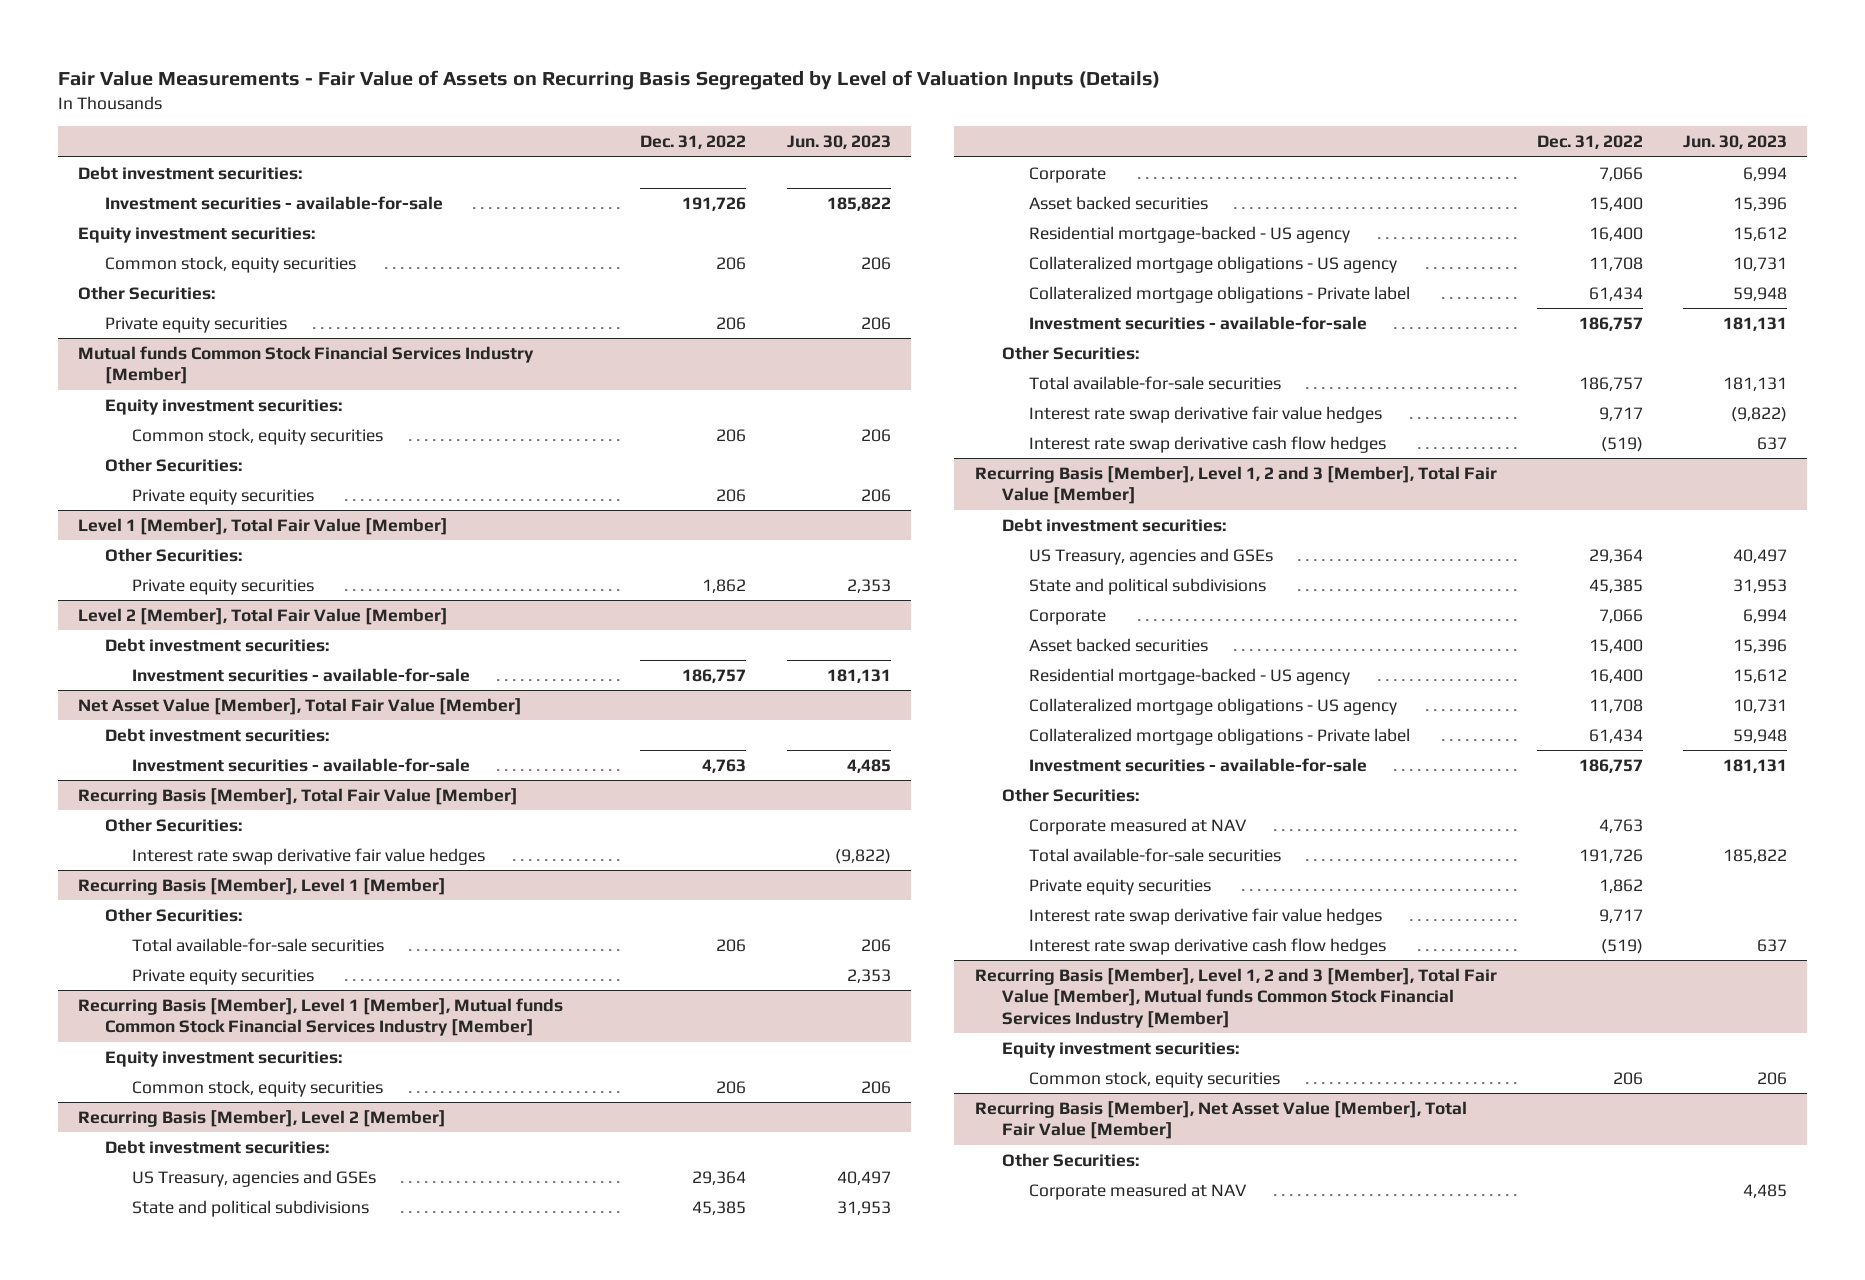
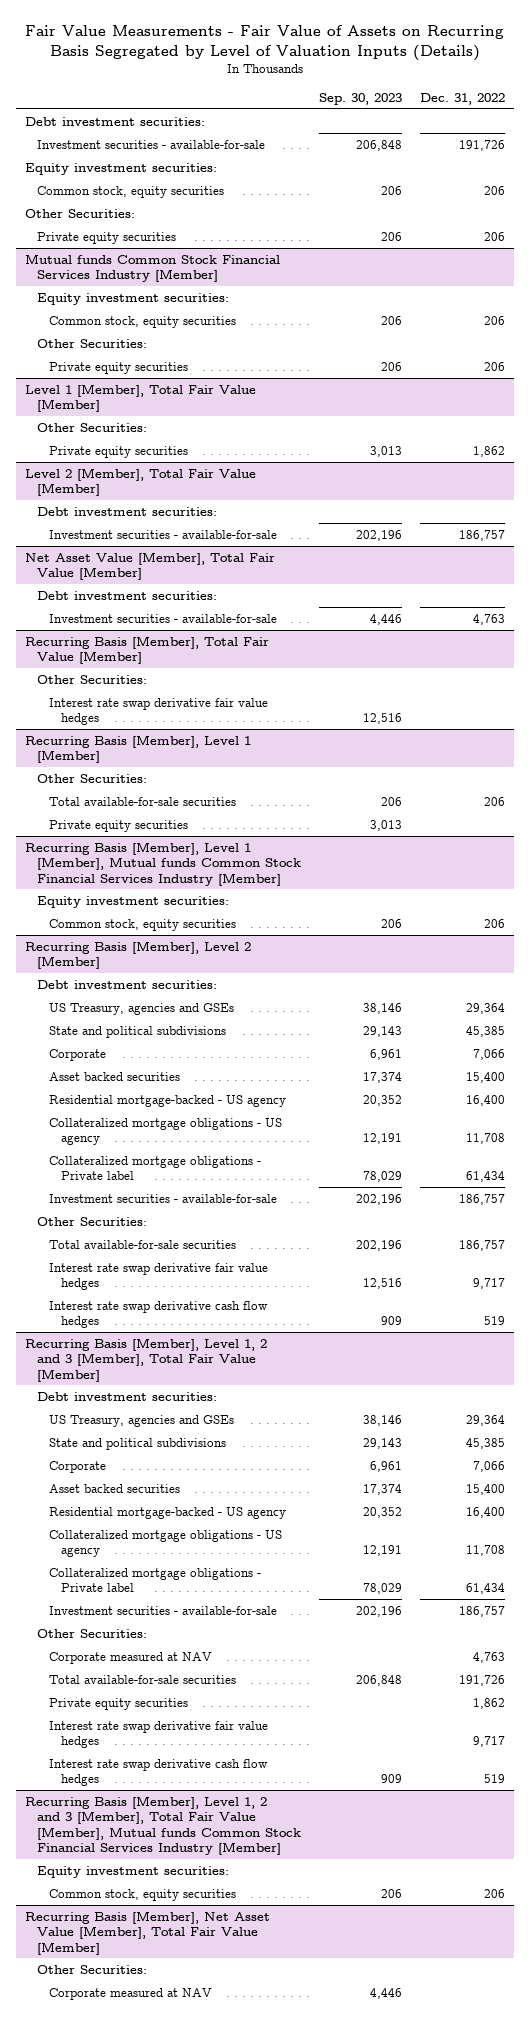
[786,135,891,150] Jun. 30, 2023 -> none
none -> [318,92,402,105] Sep. 30, 2023
[1600,436,1643,452] (519) -> [484,1316,506,1326] 519
[1600,938,1643,954] (519) -> [484,1774,506,1784] 519

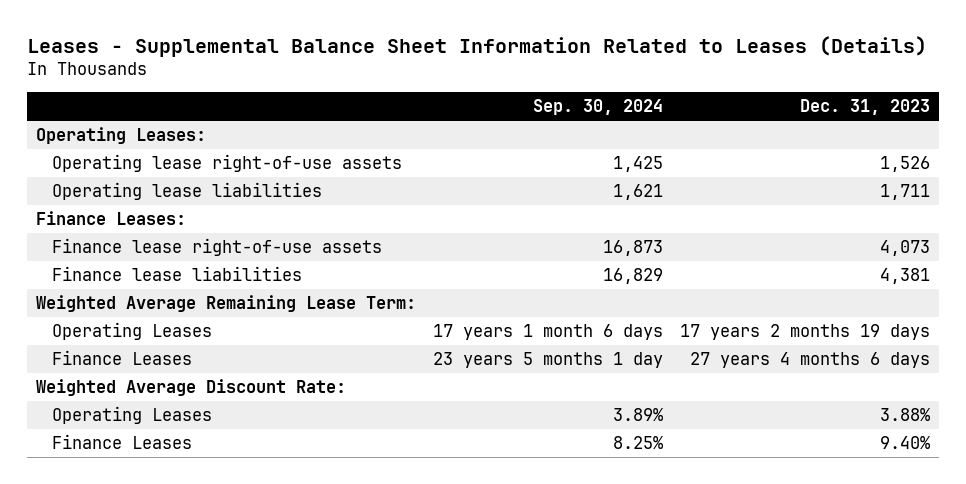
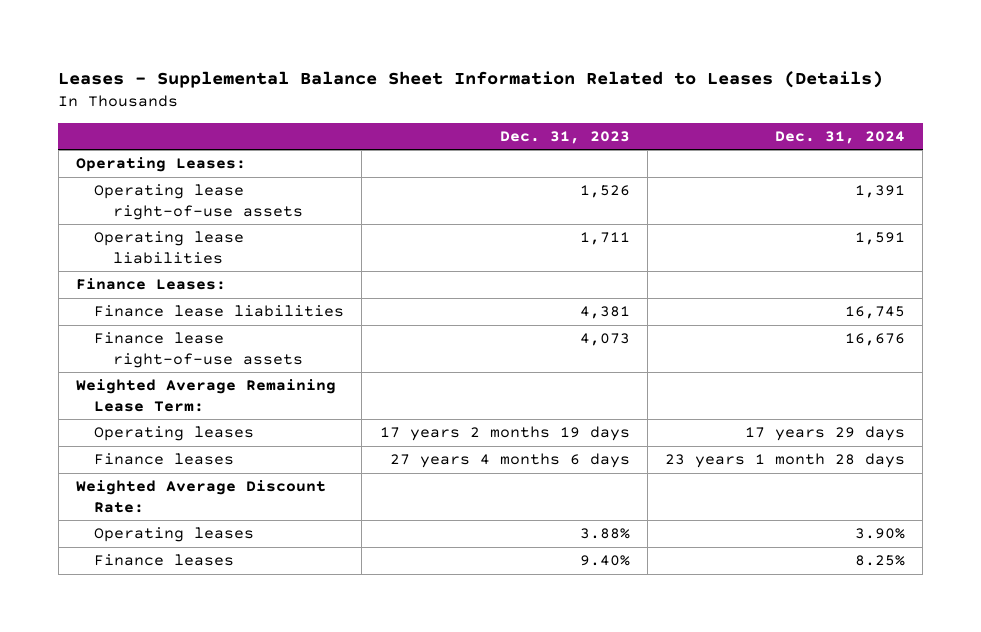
[532,99,663,116] Sep. 30, 2024 -> none
none -> [774,131,905,145] Dec. 31, 2024
[52,238,383,257] Finance lease right-of-use assets -> [94,332,303,368] Finance lease right-of-use assets
[52,322,213,341] Operating Leases -> [94,426,255,442] Operating leases
[52,350,193,366] Finance Leases -> [94,453,235,466] Finance leases
[52,406,213,425] Operating Leases -> [94,527,255,543] Operating leases
[52,434,193,450] Finance Leases -> [94,554,235,567] Finance leases

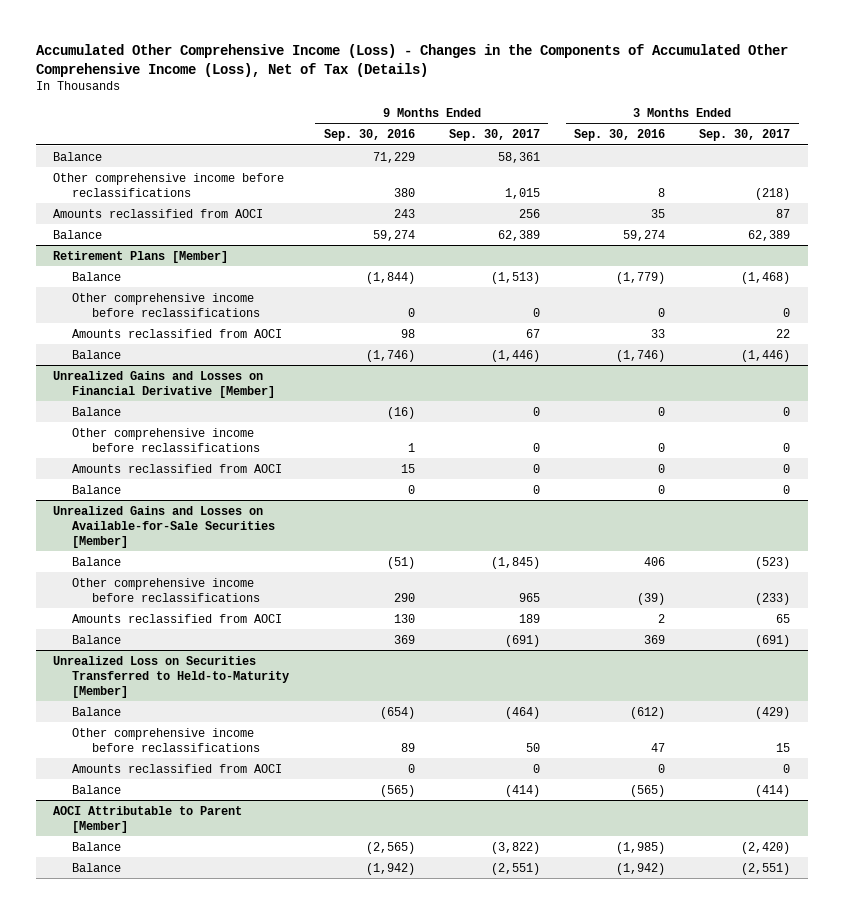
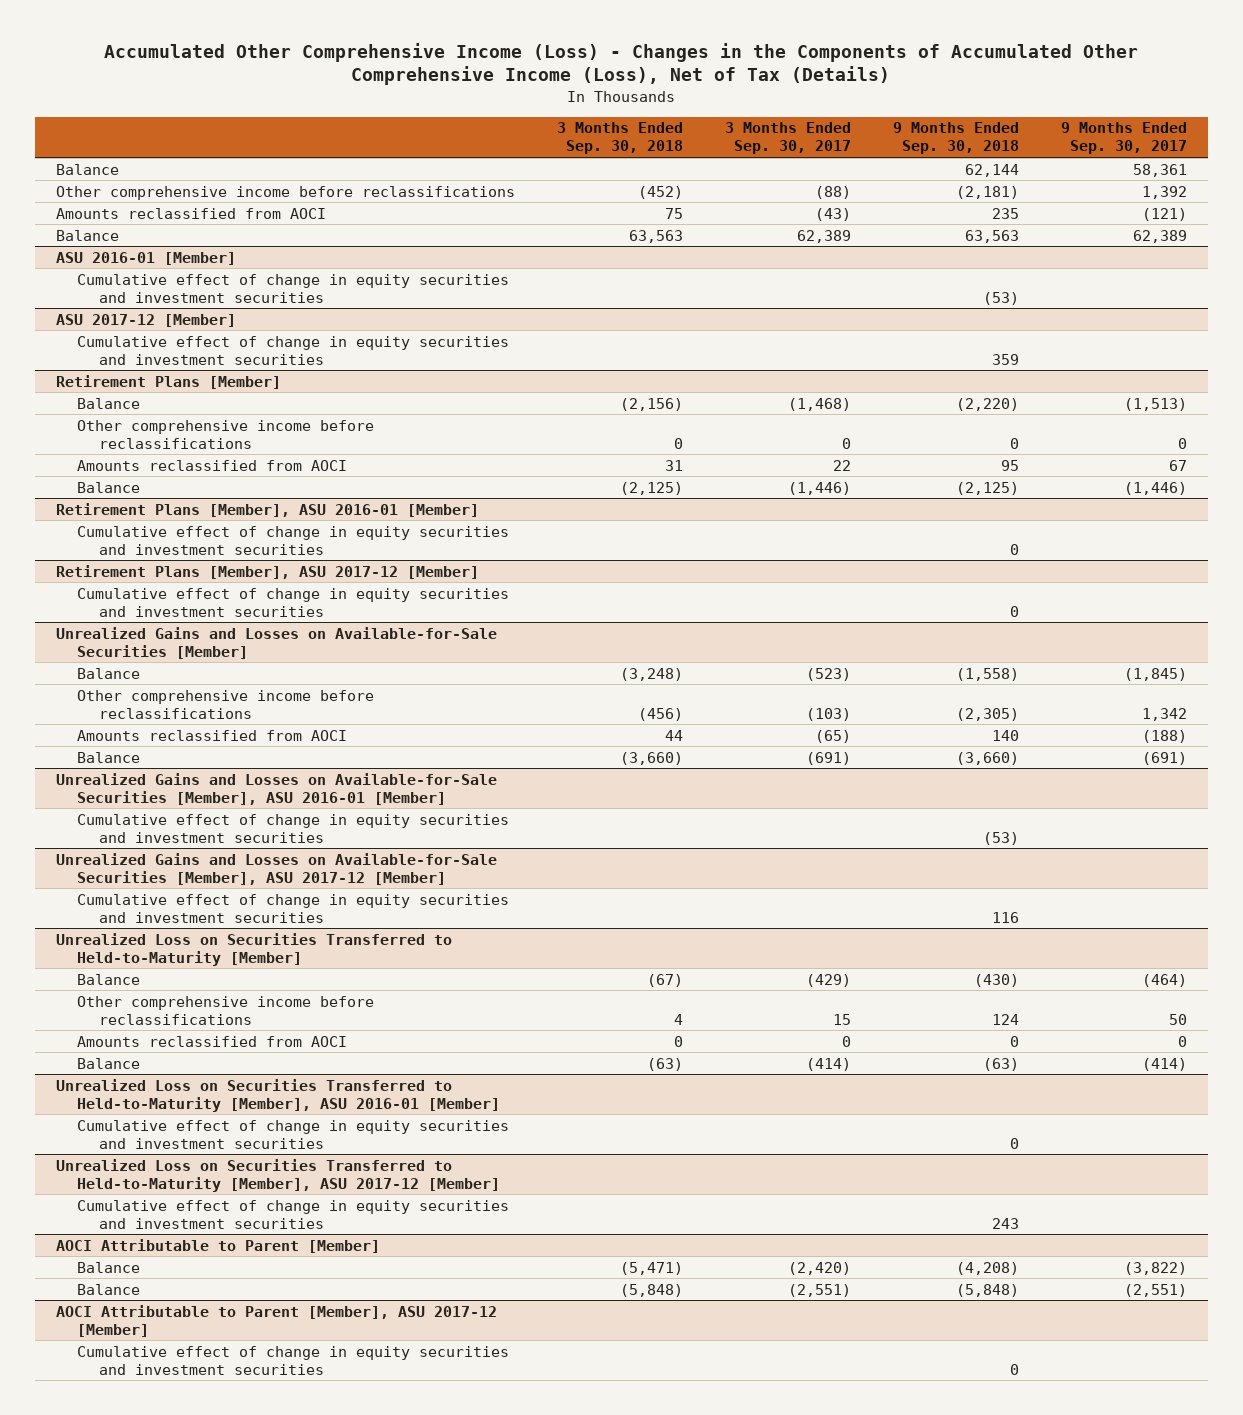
[323,129,415,142] Sep. 30, 2016 -> none
[574,129,666,142] Sep. 30, 2016 -> none
none -> [556,122,683,155] 3 Months Ended Sep. 30, 2018
none -> [893,122,1020,155] 9 Months Ended Sep. 30, 2018
[504,187,540,199] 1,015 -> [1142,185,1188,199] 1,392
[755,187,791,200] (218) -> [814,185,851,199] (88)
[518,208,540,218] 256 -> [1142,207,1188,221] (121)
[776,208,791,218] 87 -> [814,207,851,221] (43)
none -> [55,251,236,265] ASU 2016-01 [Member]
none -> [77,273,510,303] Cumulative effect of change in equity securities and investment securities
none -> [55,313,236,327] ASU 2017-12 [Member]
none -> [77,335,510,365] Cumulative effect of change in equity securities and investment securities
[52,370,276,398] Unrealized Gains and Losses on Financial Derivative [Member] -> none
[72,406,122,416] Balance -> none
[72,427,260,452] Other comprehensive income before reclassifications -> none
[72,463,283,473] Amounts reclassified from AOCI -> none
[72,484,122,494] Balance -> none
none -> [55,502,479,517] Retirement Plans [Member], ASU 2016-01 [Member]
none -> [77,525,510,555] Cumulative effect of change in equity securities and investment securities
none -> [55,564,479,579] Retirement Plans [Member], ASU 2017-12 [Member]
none -> [77,587,510,617] Cumulative effect of change in equity securities and investment securities
[518,592,540,602] 965 -> [1142,707,1188,721] 1,342
[755,592,791,605] (233) -> [805,707,851,721] (103)
[518,613,540,623] 189 -> [1142,729,1188,743] (188)
[776,613,791,623] 65 -> [814,729,851,743] (65)
none -> [55,772,497,805] Unrealized Gains and Losses on Available-for-Sale Securities [Member], ASU 2016-01 [Member]
none -> [77,813,510,843] Cumulative effect of change in equity securities and investment securities
none -> [55,852,497,885] Unrealized Gains and Losses on Available-for-Sale Securities [Member], ASU 2017-12 [Member]
none -> [77,893,510,923] Cumulative effect of change in equity securities and investment securities
none -> [55,1078,501,1112] Unrealized Loss on Securities Transferred to Held-to-Maturity [Member], ASU 2016-01 [Member]
none -> [77,1119,510,1149] Cumulative effect of change in equity securities and investment securities
none -> [55,1158,501,1192] Unrealized Loss on Securities Transferred to Held-to-Maturity [Member], ASU 2017-12 [Member]
none -> [77,1199,510,1229] Cumulative effect of change in equity securities and investment securities
none -> [55,1304,497,1337] AOCI Attributable to Parent [Member], ASU 2017-12 [Member]
none -> [77,1345,510,1375] Cumulative effect of change in equity securities and investment securities

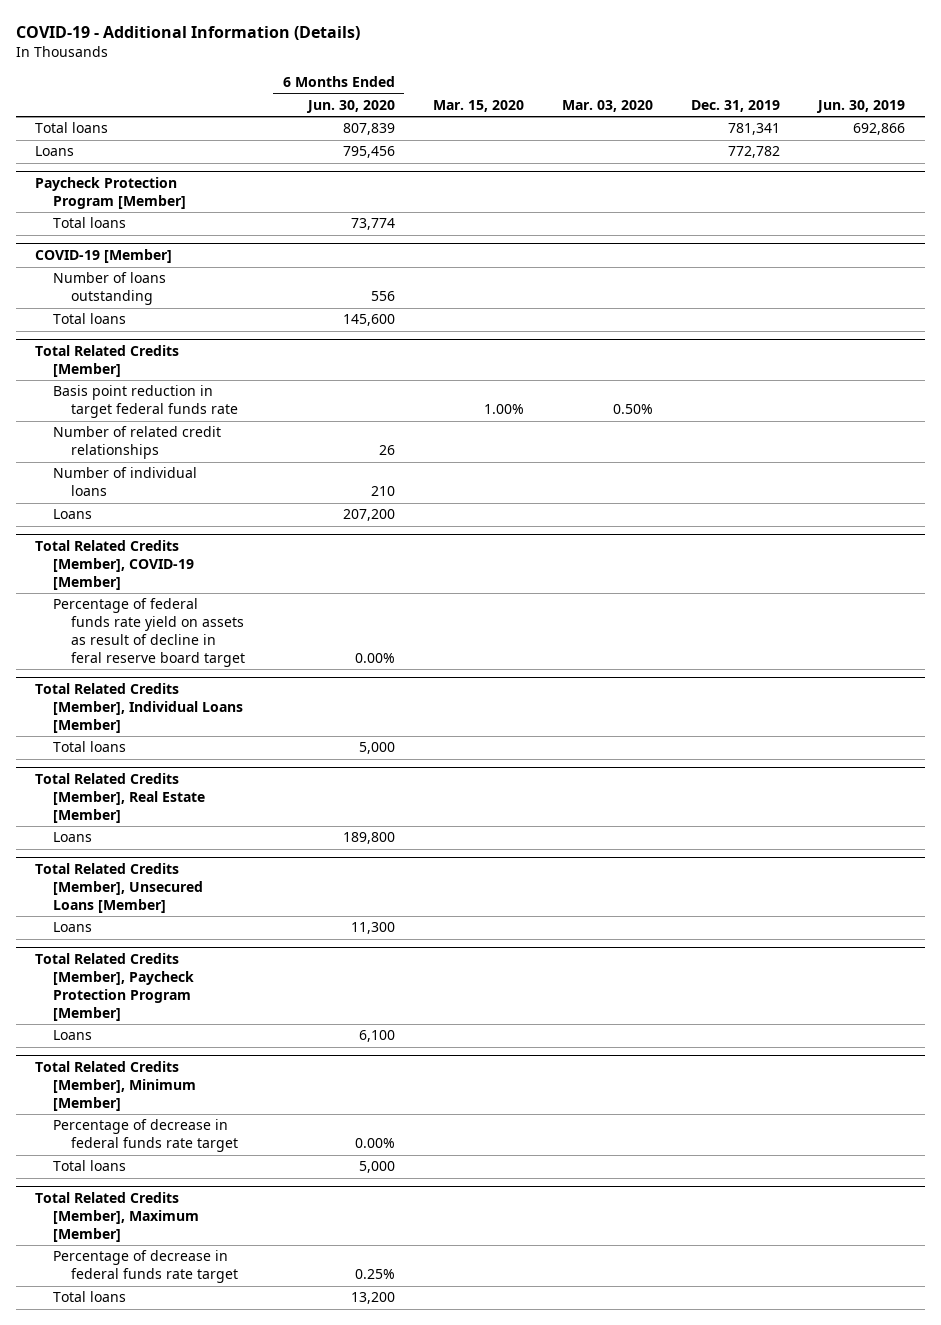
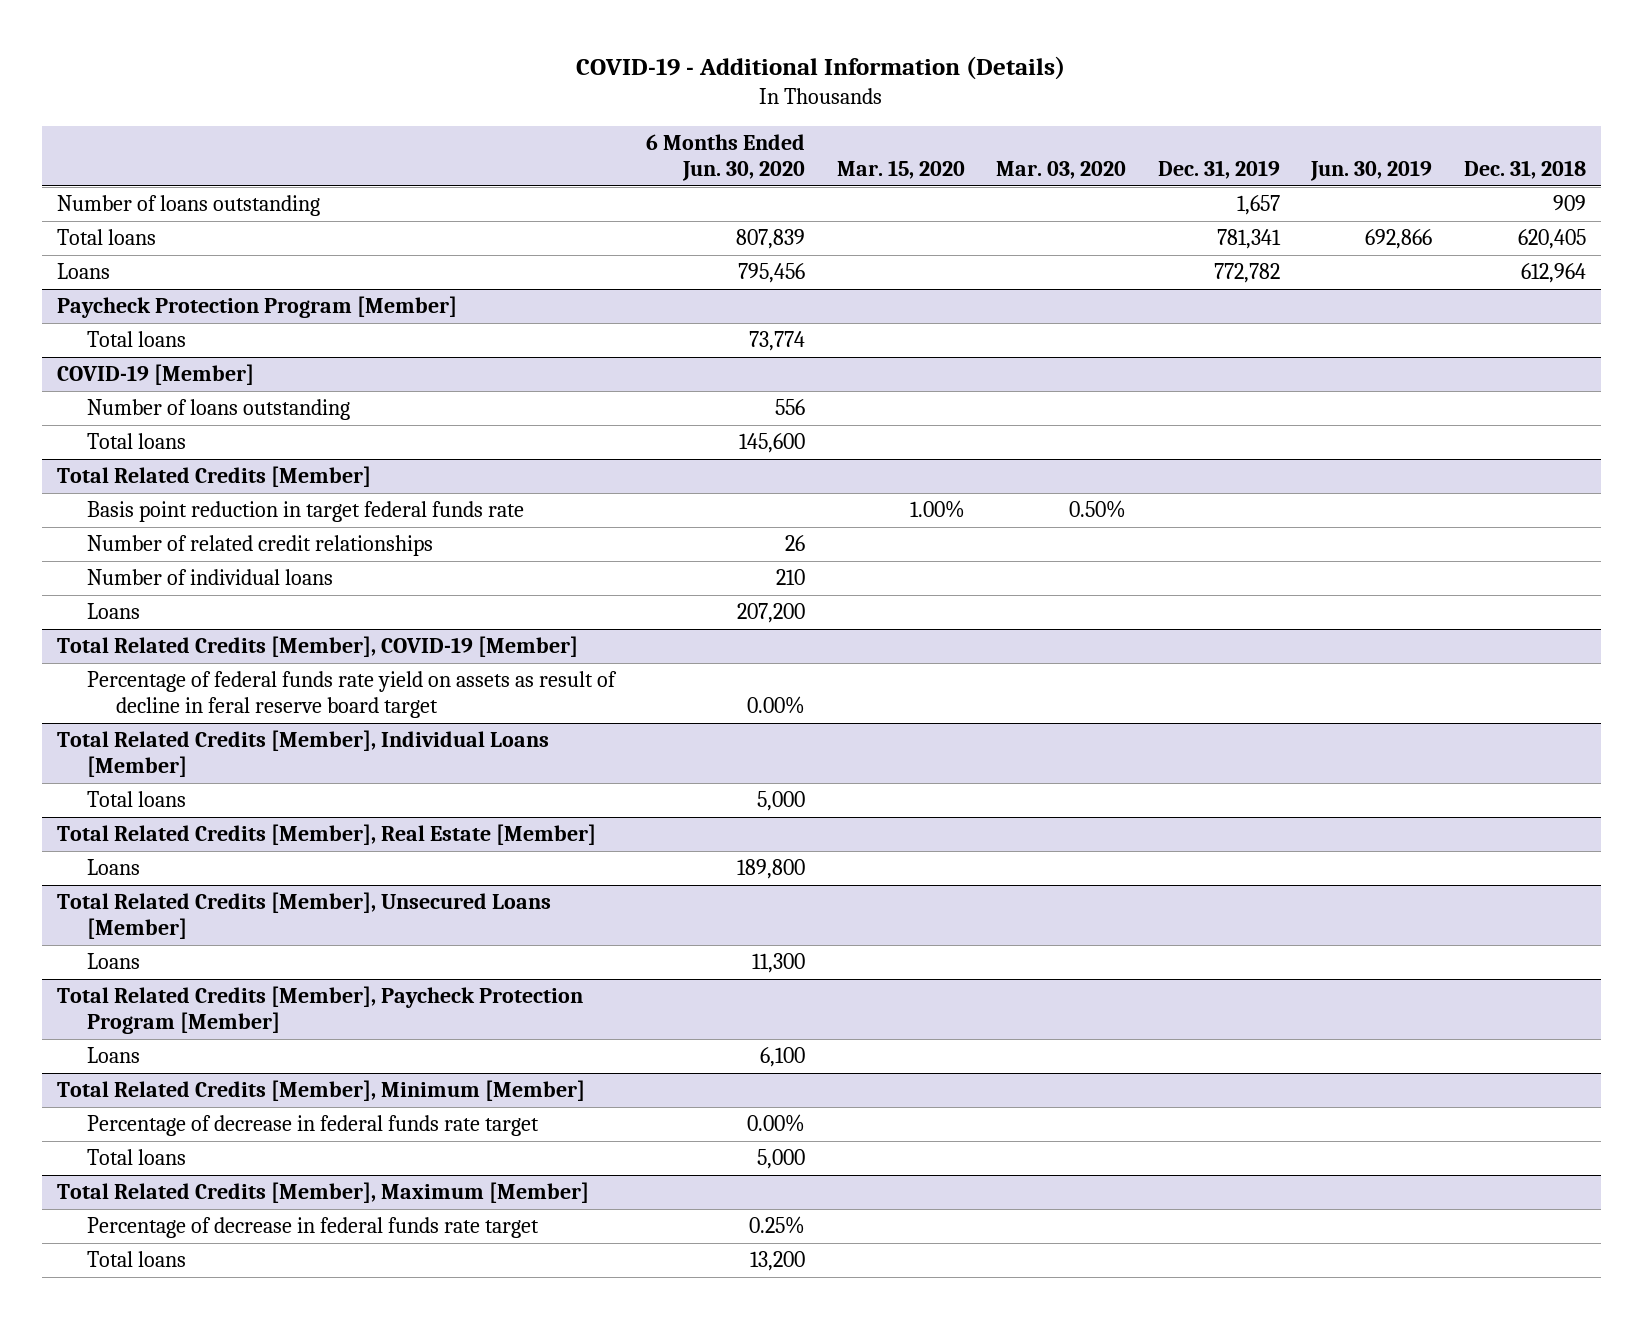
none -> [1463,160,1586,180] Dec. 31, 2018
none -> [57,195,321,217] Number of loans outstanding

